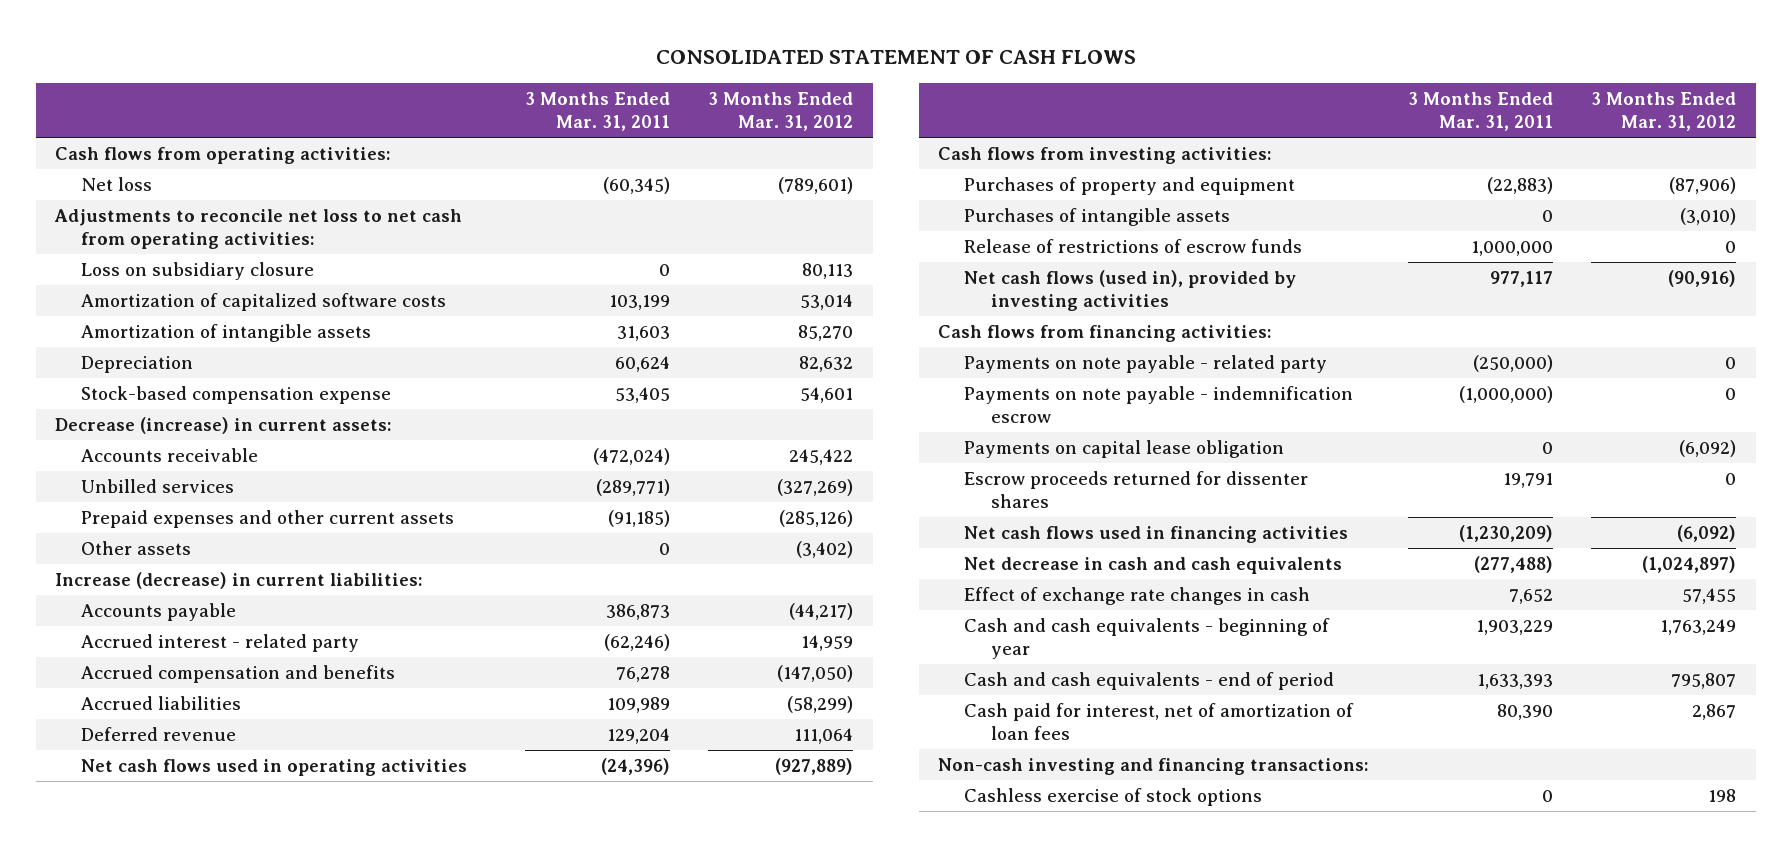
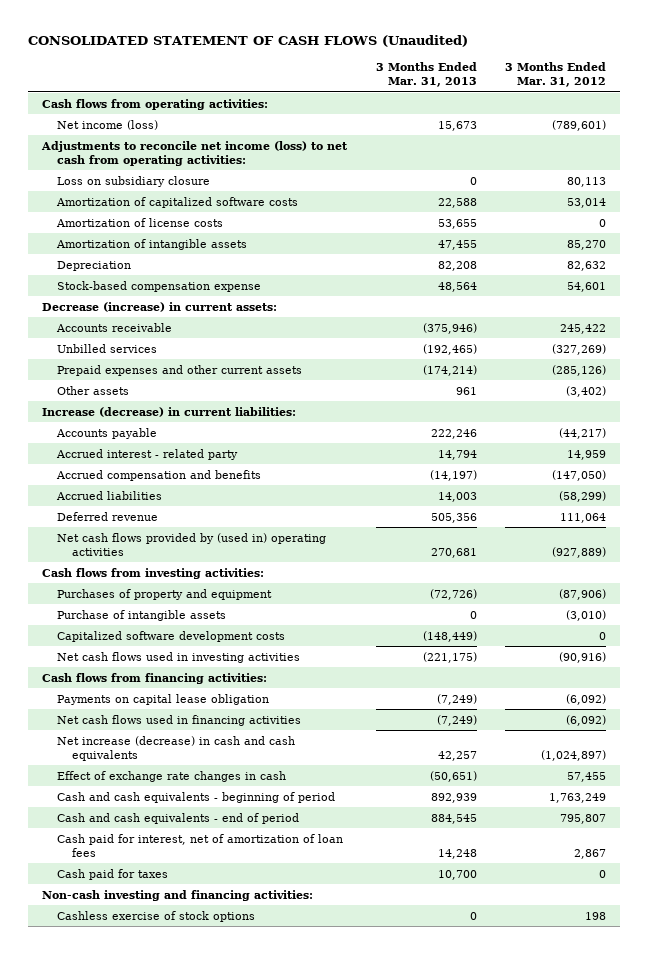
[655,50,1136,65] CONSOLIDATED STATEMENT OF CASH FLOWS -> [28,35,469,48] CONSOLIDATED STATEMENT OF CASH FLOWS (Unaudited)
[524,91,670,132] 3 Months Ended Mar. 31, 2011 -> none
none -> [375,62,477,88] 3 Months Ended Mar. 31, 2013
[81,176,153,191] Net loss -> [57,119,159,130] Net income (loss)
[54,208,463,250] Adjustments to reconcile net loss to net cash from operating activities: -> [41,140,349,166] Adjustments to reconcile net income (loss) to net cash from operating activities:
none -> [56,217,224,227] Amortization of license costs
[81,758,468,776] Net cash flows used in operating activities -> [57,532,327,556] Net cash flows provided by (used in) operating activities
[964,238,1303,253] Release of restrictions of escrow funds -> none
[964,207,1231,226] Purchases of intangible assets -> [57,609,227,621] Purchase of intangible assets
none -> [57,630,286,642] Capitalized software development costs
[964,269,1297,312] Net cash flows (used in), provided by investing activities -> [57,651,301,663] Net cash flows used in investing activities
[964,354,1328,373] Payments on note payable - related party -> none
[964,385,1354,424] Payments on note payable - indemnification escrow -> none
[964,470,1309,509] Escrow proceeds returned for dissenter shares -> none
[964,556,1343,574] Net decrease in cash and cash equivalents -> [57,735,296,761] Net increase (decrease) in cash and cash equivalents
[964,617,1331,660] Cash and cash equivalents - beginning of year -> [57,791,336,803] Cash and cash equivalents - beginning of period
none -> [57,868,169,880] Cash paid for taxes
[938,757,1370,775] Non-cash investing and financing transactions: -> [42,889,314,901] Non-cash investing and financing activities:

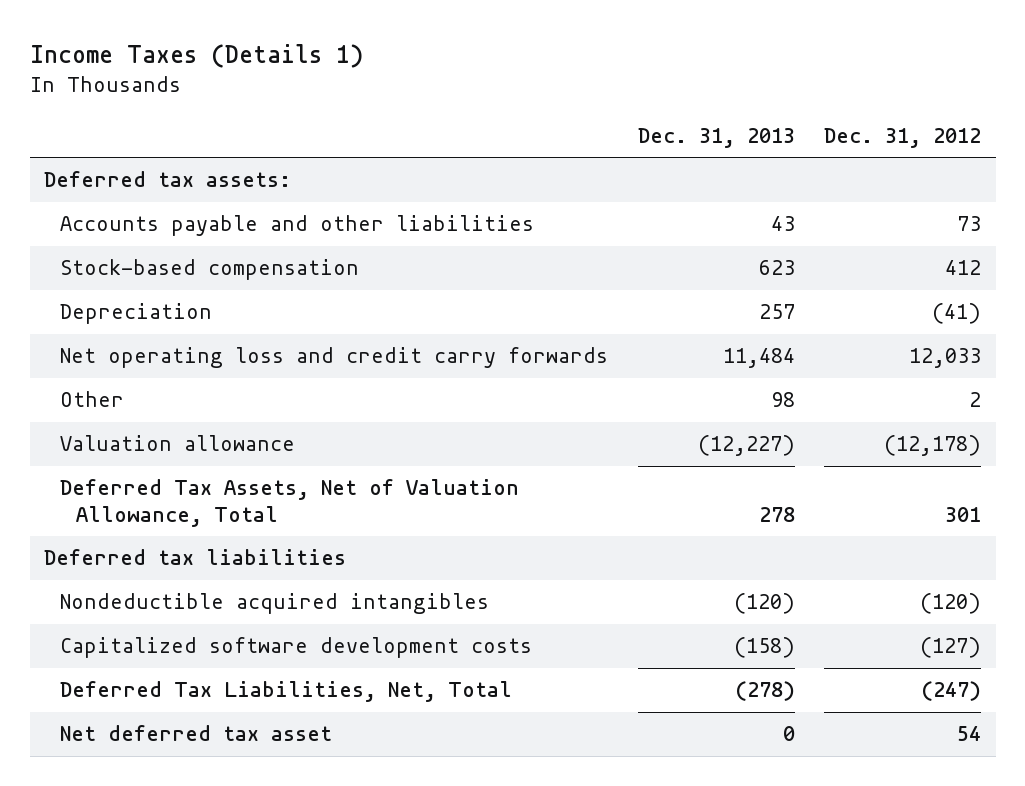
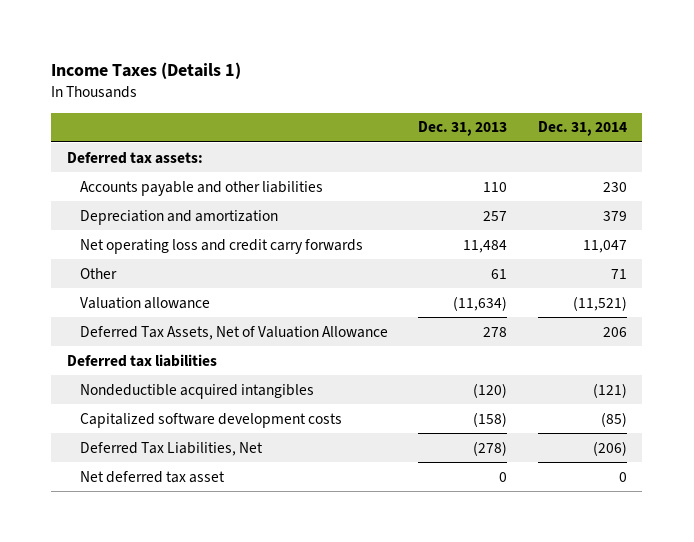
[823,127,981,148] Dec. 31, 2012 -> none
none -> [538,121,628,137] Dec. 31, 2014
[60,259,360,281] Stock-based compensation -> none
[770,216,795,232] 43 -> [483,181,508,192] 110
[60,303,213,325] Depreciation -> [79,209,278,225] Depreciation and amortization
[770,392,795,408] 98 -> [491,268,508,279] 61
[697,435,795,457] (12,227) -> [453,295,508,311] (11,634)
[60,479,520,527] Deferred Tax Assets, Net of Valuation Allowance, Total -> [79,325,388,340] Deferred Tax Assets, Net of Valuation Allowance
[60,681,513,703] Deferred Tax Liabilities, Net, Total -> [79,441,263,456] Deferred Tax Liabilities, Net

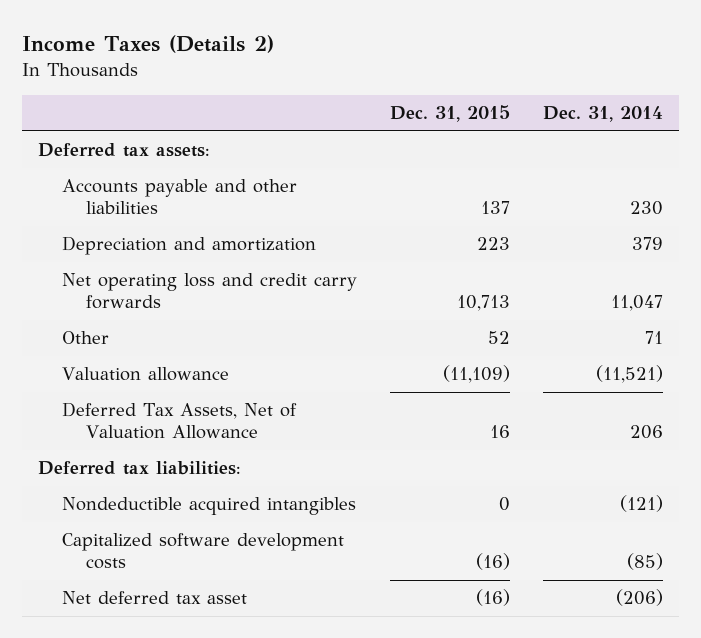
[51,61,242,79] Income Taxes (Details 1) -> [22,34,275,53] Income Taxes (Details 2)
[418,121,508,137] Dec. 31, 2013 -> none
none -> [389,105,510,123] Dec. 31, 2015
[66,353,217,367] Deferred tax liabilities -> [38,461,242,476] Deferred tax liabilities:
[79,470,225,483] Net deferred tax asset -> none
[79,441,263,456] Deferred Tax Liabilities, Net -> [62,591,248,605] Net deferred tax asset

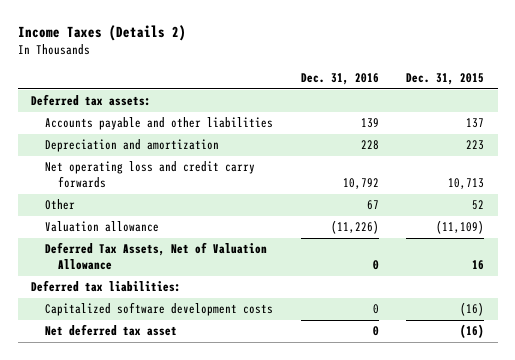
[542,106,663,123] Dec. 31, 2014 -> none
none -> [300,73,379,86] Dec. 31, 2016
[62,497,357,516] Nondeductible acquired intangibles -> none

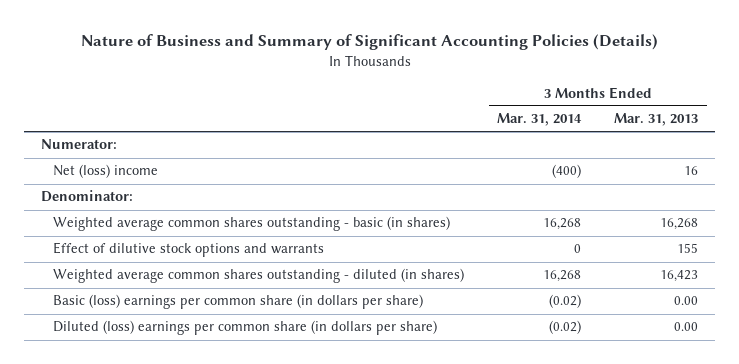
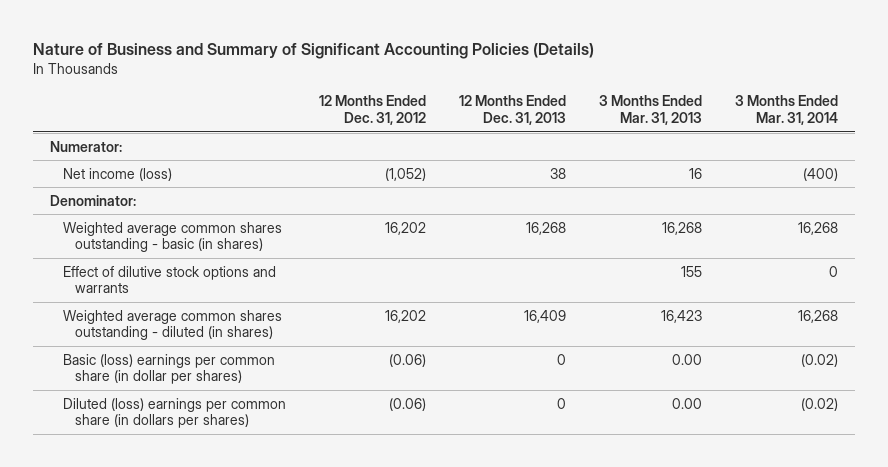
none -> [318,95,426,126] 12 Months Ended Dec. 31, 2012
none -> [458,95,566,126] 12 Months Ended Dec. 31, 2013
[52,164,158,179] Net (loss) income -> [62,167,172,181] Net income (loss)
[52,294,423,310] Basic (loss) earnings per common share (in dollars per share) -> [62,353,275,385] Basic (loss) earnings per common share (in dollar per shares)
[52,320,437,336] Diluted (loss) earnings per common share (in dollars per share) -> [62,397,286,429] Diluted (loss) earnings per common share (in dollars per shares)

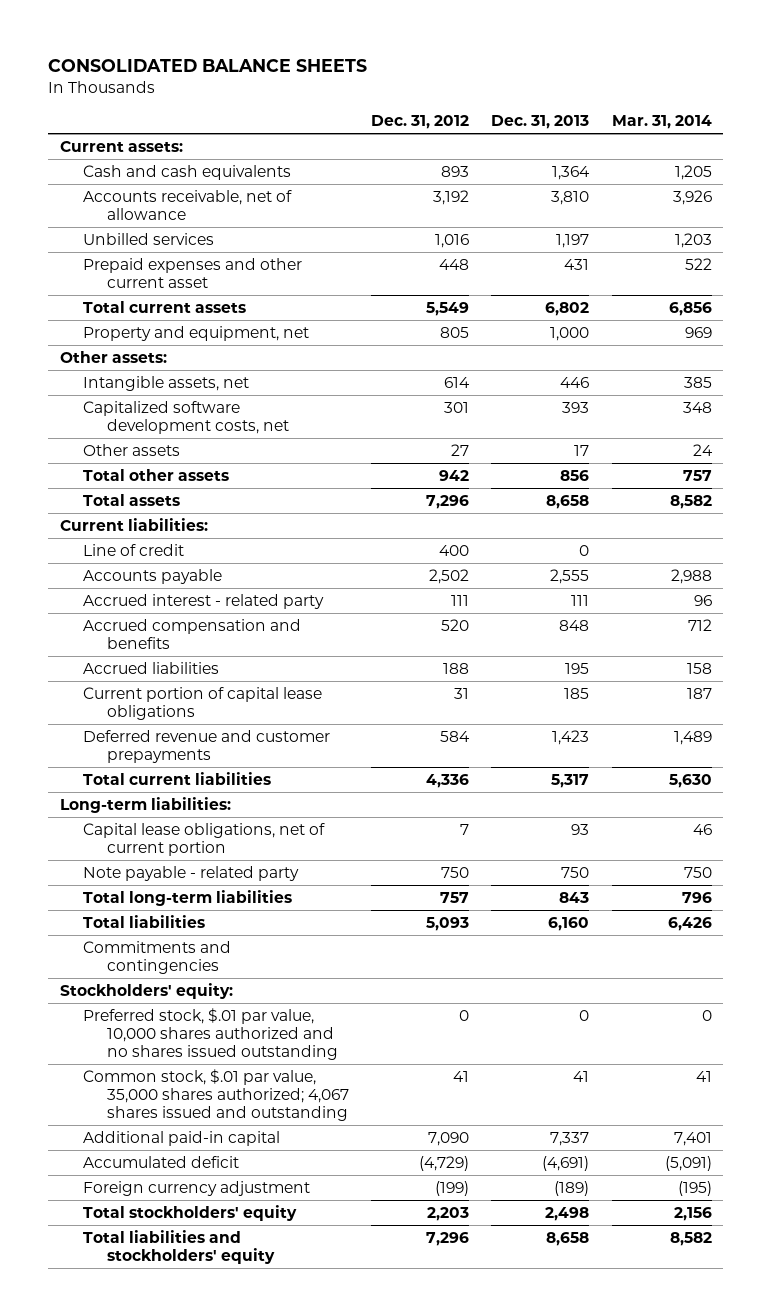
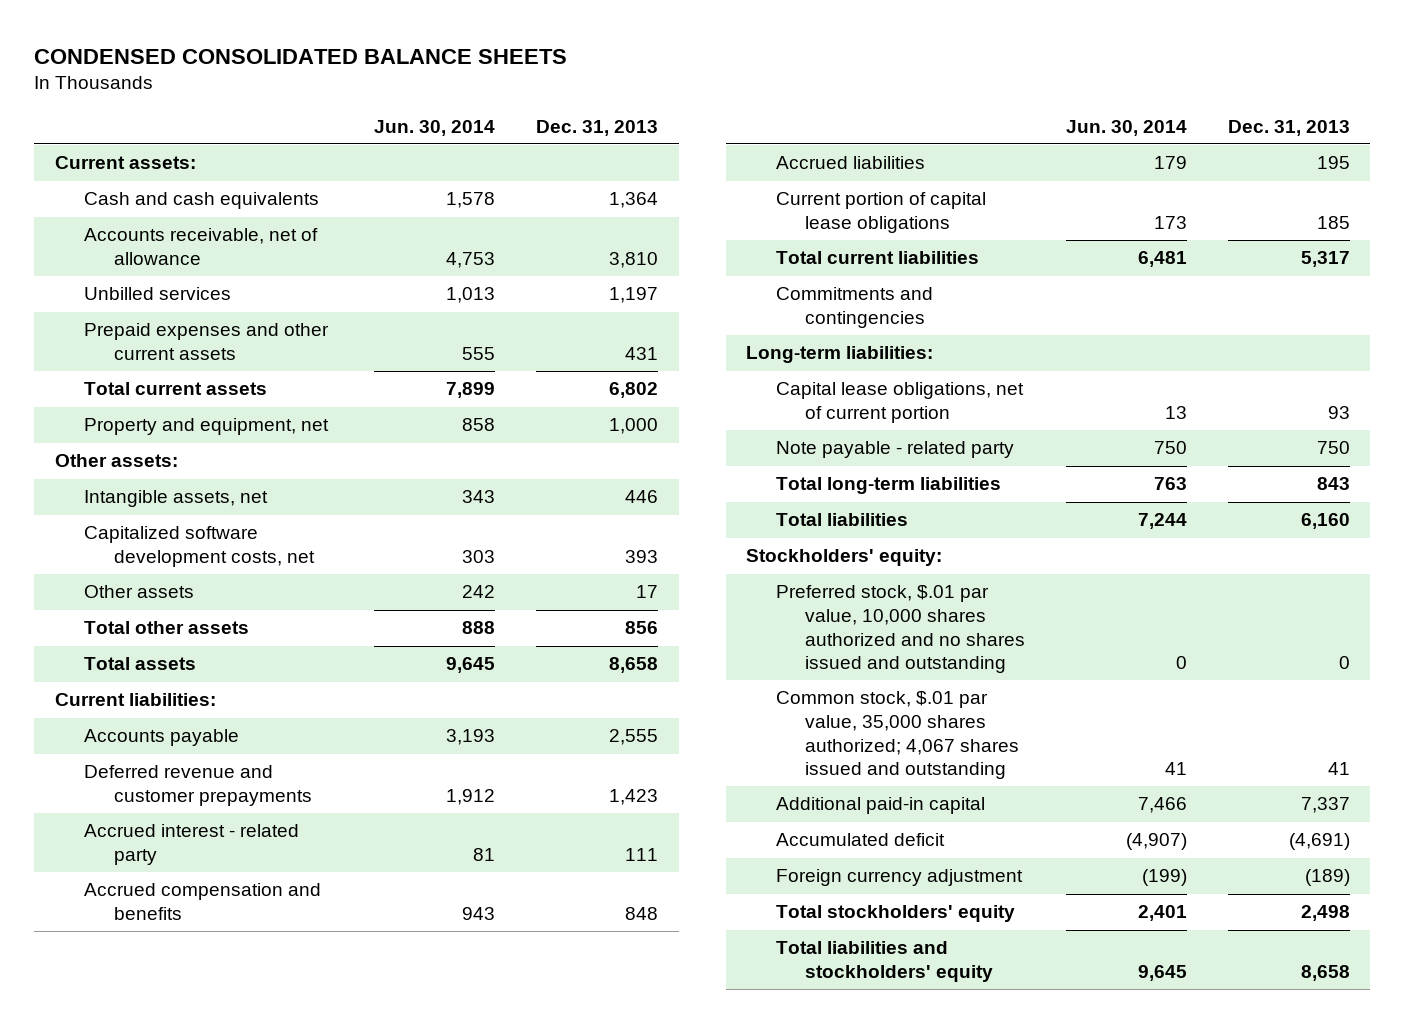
[48,59,368,73] CONSOLIDATED BALANCE SHEETS -> [34,48,568,64] CONDENSED CONSOLIDATED BALANCE SHEETS
[371,115,470,130] Dec. 31, 2012 -> none
[611,115,712,130] Mar. 31, 2014 -> none
none -> [374,119,496,136] Jun. 30, 2014
[83,257,303,289] Prepaid expenses and other current asset -> [84,323,330,360] Prepaid expenses and other current assets
[83,543,185,556] Line of credit -> none
[83,729,331,764] Deferred revenue and customer prepayments -> [84,765,312,806] Deferred revenue and customer prepayments
[83,940,232,975] Commitments and contingencies -> [775,287,933,328] Commitments and contingencies
[83,1007,338,1061] Preferred stock, $.01 par value, 10,000 shares authorized and no shares issued outstanding -> [775,585,1026,674] Preferred stock, $.01 par value, 10,000 shares authorized and no shares issued and outstanding

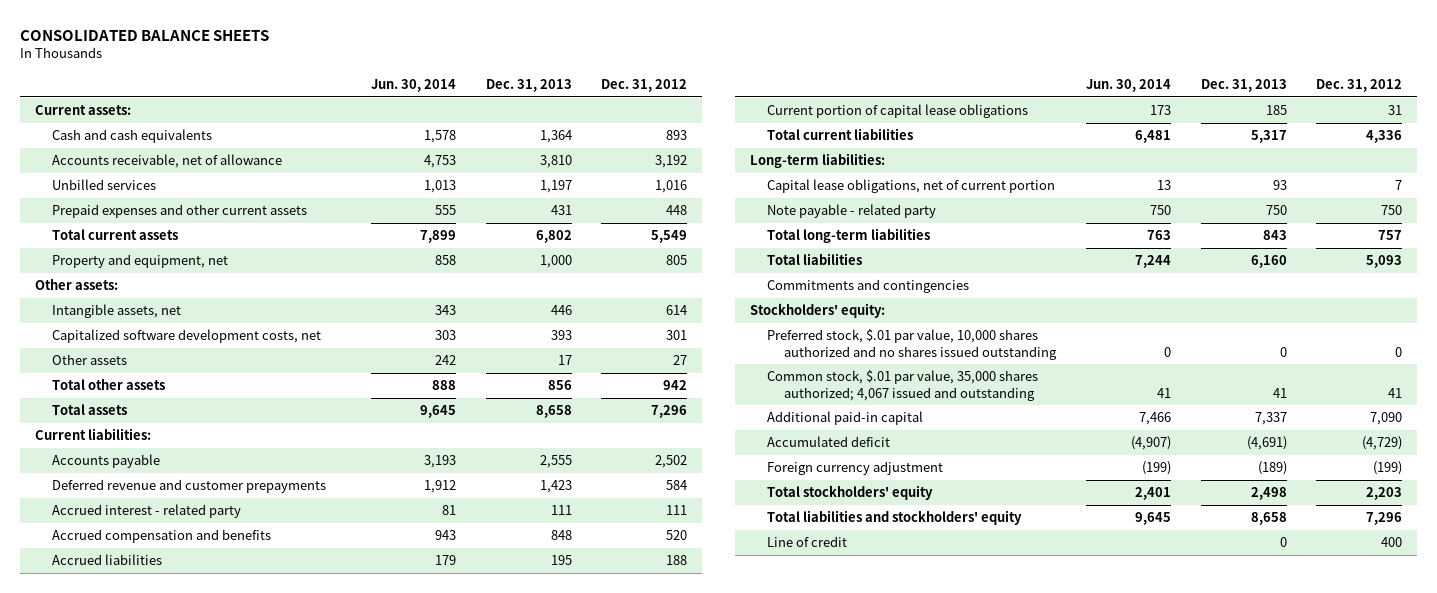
[34,48,568,64] CONDENSED CONSOLIDATED BALANCE SHEETS -> [20,29,270,41] CONSOLIDATED BALANCE SHEETS
none -> [601,78,688,92] Dec. 31, 2012
[775,287,933,328] Commitments and contingencies -> [767,279,970,294] Commitments and contingencies
[775,585,1026,674] Preferred stock, $.01 par value, 10,000 shares authorized and no shares issued and outstanding -> [767,329,1058,360] Preferred stock, $.01 par value, 10,000 shares authorized and no shares issued outstanding
[775,691,1020,780] Common stock, $.01 par value, 35,000 shares authorized; 4,067 shares issued and outstanding -> [767,370,1039,401] Common stock, $.01 par value, 35,000 shares authorized; 4,067 issued and outstanding
none -> [767,536,848,548] Line of credit

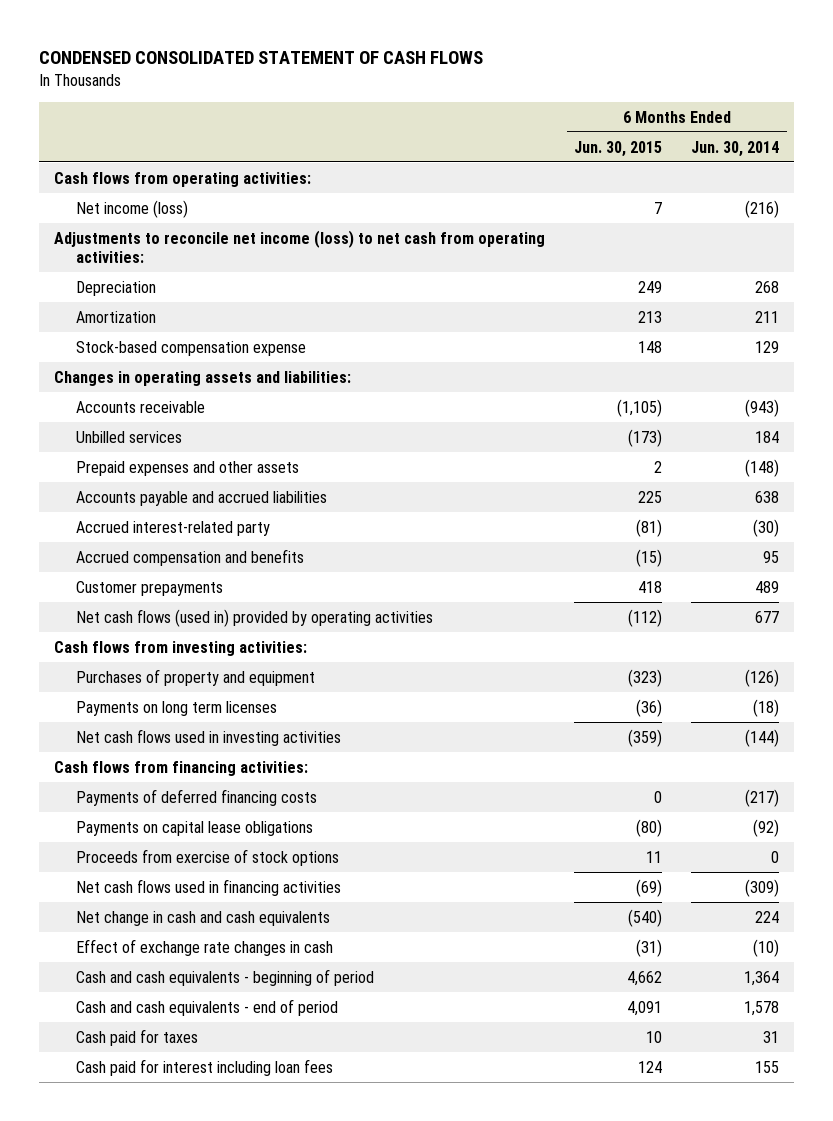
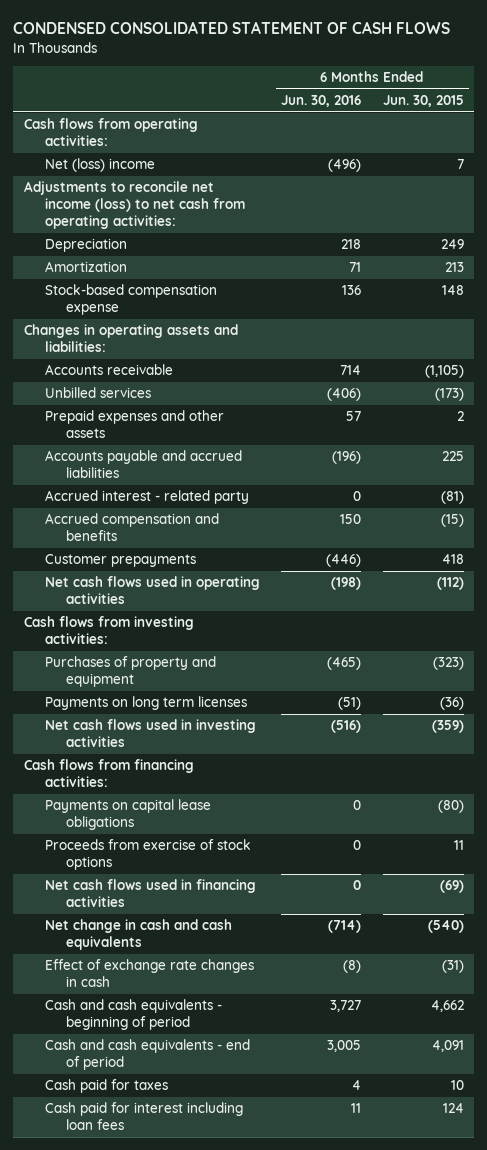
[691,140,780,157] Jun. 30, 2014 -> none
none -> [281,95,362,108] Jun. 30, 2016
[76,199,189,218] Net income (loss) -> [44,158,155,173] Net (loss) income
[76,520,271,536] Accrued interest-related party -> [44,490,249,505] Accrued interest - related party
[76,608,434,627] Net cash flows (used in) provided by operating activities -> [44,576,260,605] Net cash flows used in operating activities
[76,788,318,806] Payments of deferred financing costs -> none

